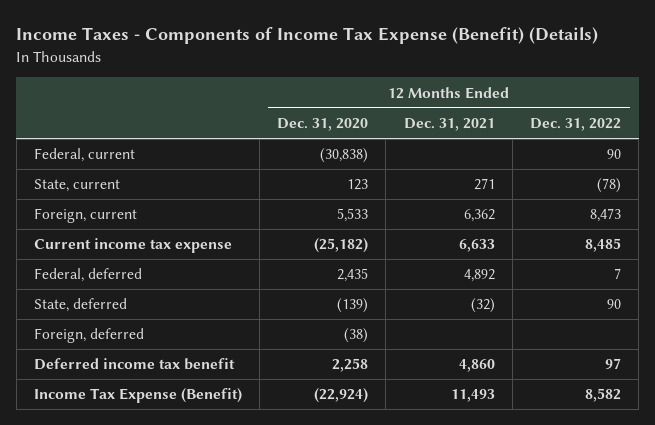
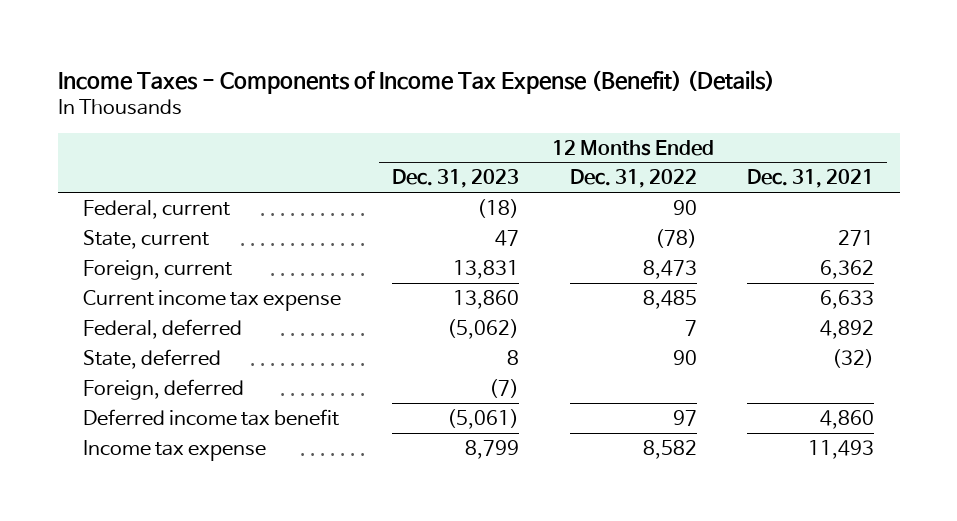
[277,118,369,132] Dec. 31, 2020 -> none
none -> [391,169,519,189] Dec. 31, 2023
[33,388,242,404] Income Tax Expense (Benefit) -> [83,439,267,461] Income tax expense

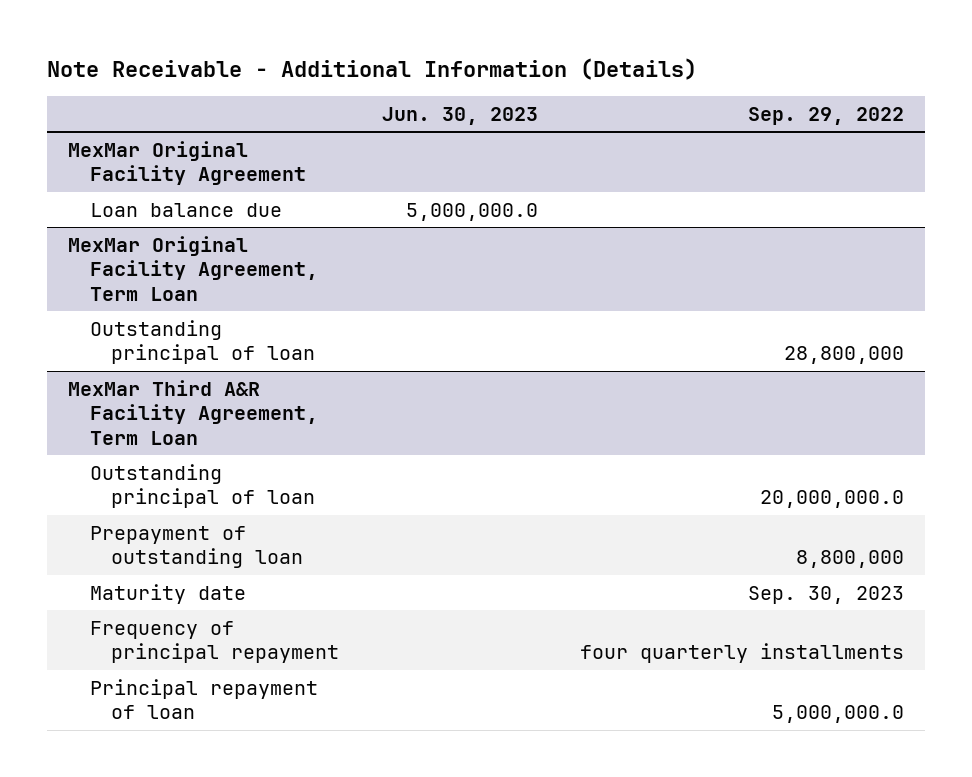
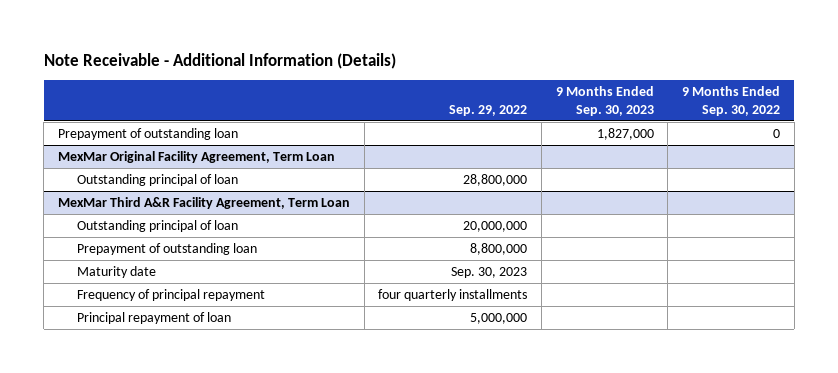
[381,106,538,125] Jun. 30, 2023 -> none
none -> [555,86,654,116] 9 Months Ended Sep. 30, 2023
none -> [682,86,781,116] 9 Months Ended Sep. 30, 2022
[68,140,306,186] MexMar Original Facility Agreement -> none
[89,202,282,217] Loan balance due -> none
none -> [57,128,238,141] Prepayment of outstanding loan
[759,490,904,509] 20,000,000.0 -> [463,221,528,233] 20,000,000
[771,705,904,724] 5,000,000.0 -> [470,313,528,325] 5,000,000

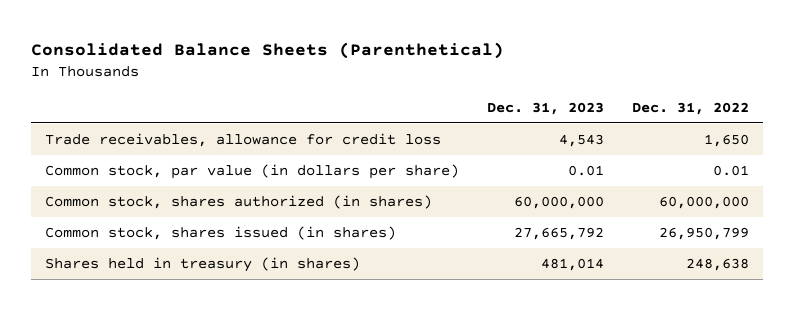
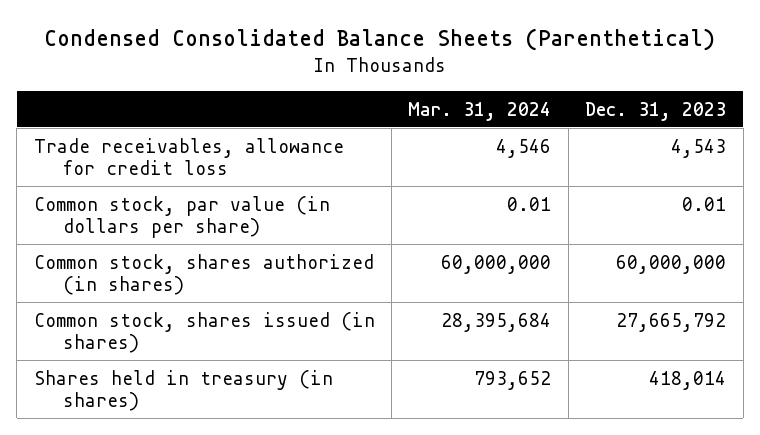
[30,42,504,60] Consolidated Balance Sheets (Parenthetical) -> [43,28,715,52] Condensed Consolidated Balance Sheets (Parenthetical)
[632,101,750,115] Dec. 31, 2022 -> none
none -> [408,101,552,121] Mar. 31, 2024
[541,258,605,272] 481,014 -> [649,370,727,390] 418,014

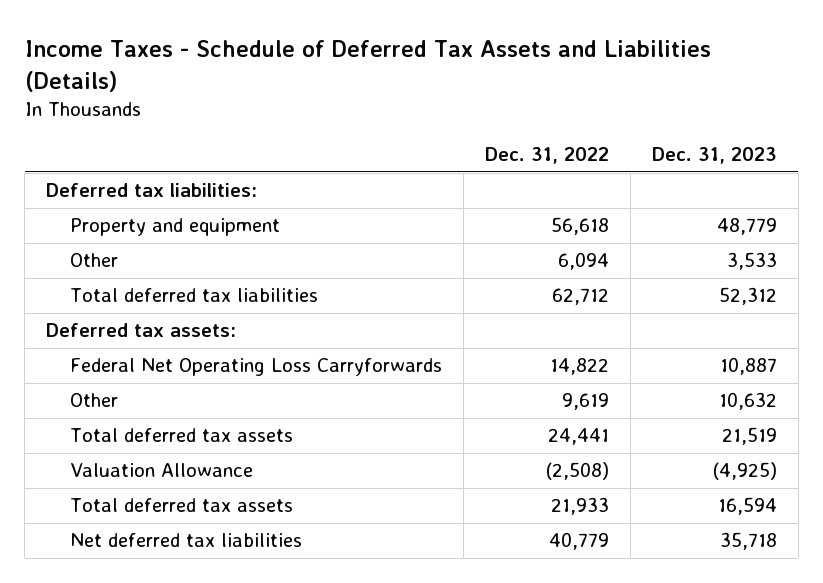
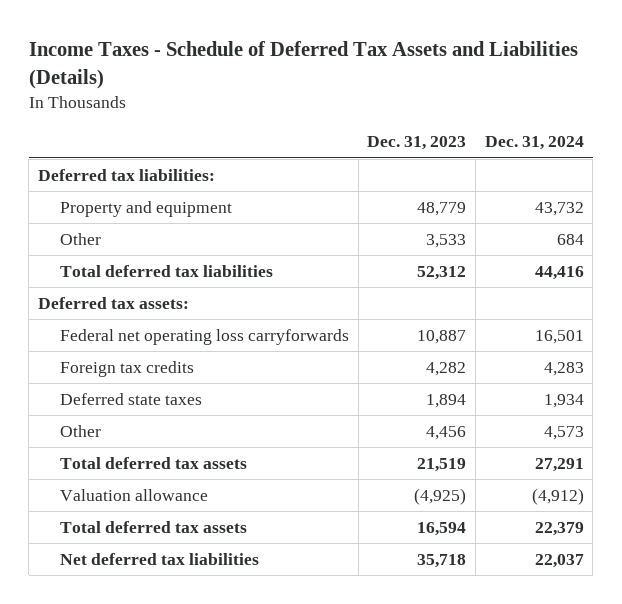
[485,147,610,165] Dec. 31, 2022 -> none
none -> [484,136,584,151] Dec. 31, 2024
[70,358,443,377] Federal Net Operating Loss Carryforwards -> [59,328,349,345] Federal net operating loss carryforwards
none -> [59,360,194,377] Foreign tax credits
none -> [59,392,202,405] Deferred state taxes
[718,392,777,411] 10,632 -> [426,425,467,440] 4,456
[70,463,254,478] Valuation Allowance -> [59,488,208,501] Valuation allowance

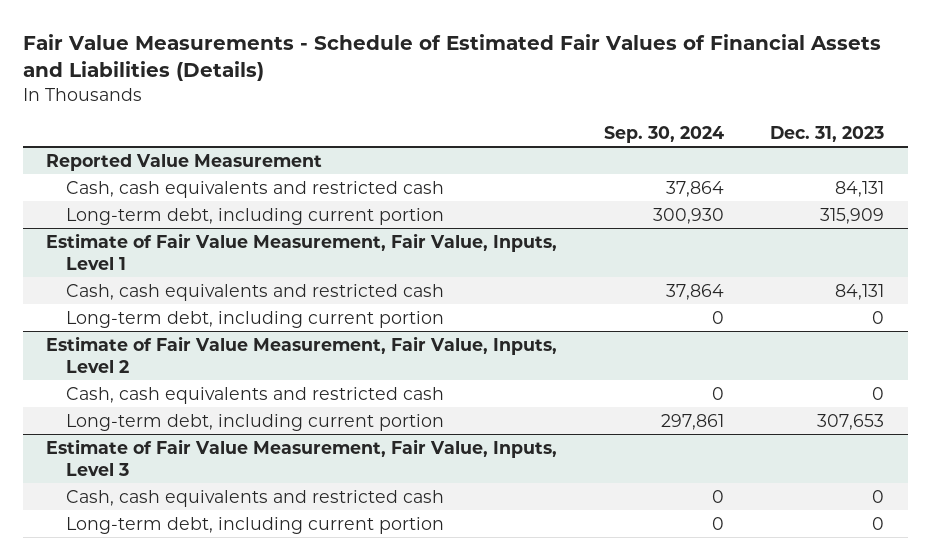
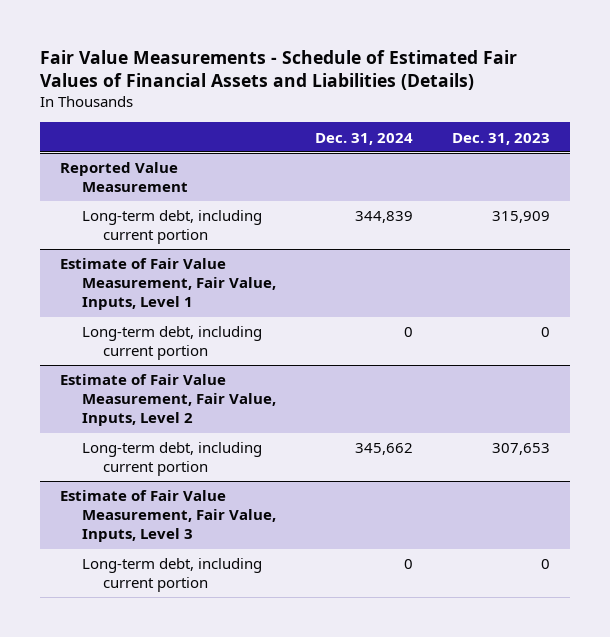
[603,125,724,143] Sep. 30, 2024 -> none
none -> [315,132,414,145] Dec. 31, 2024
[66,180,445,198] Cash, cash equivalents and restricted cash -> none
[66,283,445,301] Cash, cash equivalents and restricted cash -> none
[66,386,445,404] Cash, cash equivalents and restricted cash -> none
[66,489,445,507] Cash, cash equivalents and restricted cash -> none

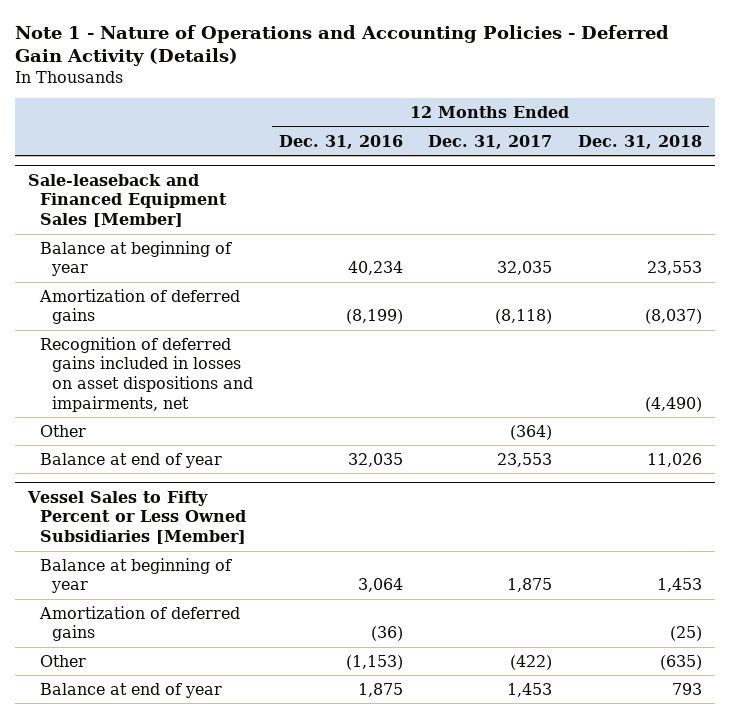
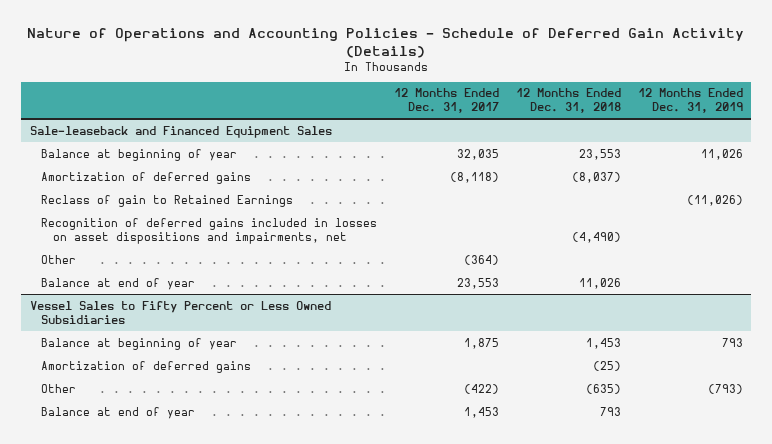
[14,24,669,67] Note 1 - Nature of Operations and Accounting Policies - Deferred Gain Activity (Details) -> [27,28,745,58] Nature of Operations and Accounting Policies - Schedule of Deferred Gain Activity (Details)
[278,134,403,149] Dec. 31, 2016 -> none
none -> [637,88,743,114] 12 Months Ended Dec. 31, 2019
[27,173,227,227] Sale-leaseback and Financed Equipment Sales [Member] -> [29,125,332,138] Sale-leaseback and Financed Equipment Sales
none -> [41,194,294,207] Reclass of gain to Retained Earnings
[26,490,246,544] Vessel Sales to Fifty Percent or Less Owned Subsidiaries [Member] -> [29,300,331,324] Vessel Sales to Fifty Percent or Less Owned Subsidiaries

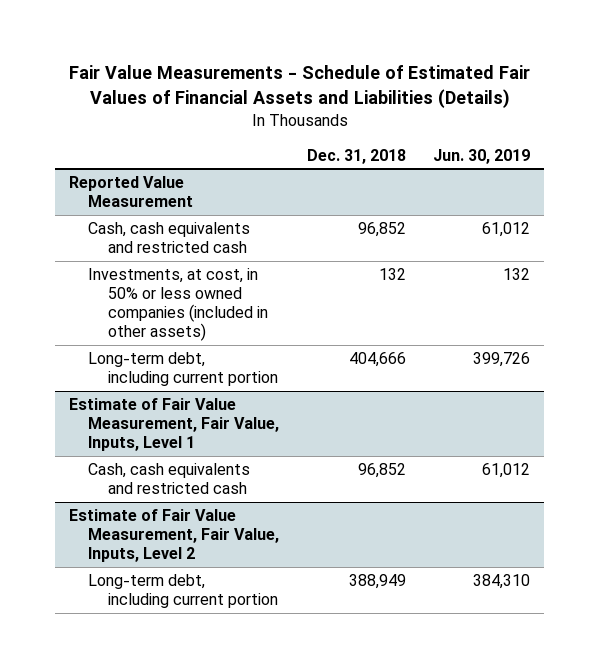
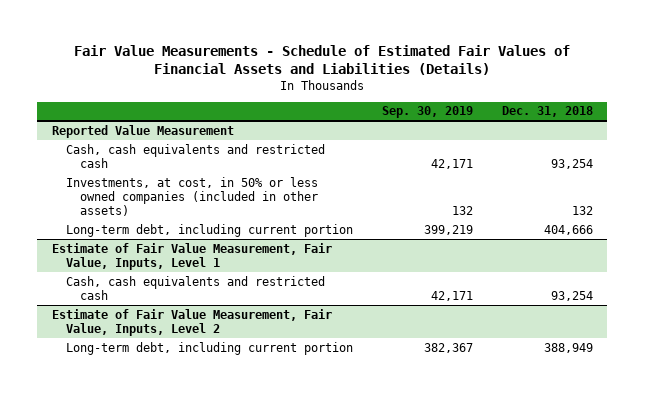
[433,148,531,164] Jun. 30, 2019 -> none
none -> [381,106,473,119] Sep. 30, 2019
[357,222,406,238] 96,852 -> [550,158,593,169] 93,254
[357,463,406,479] 96,852 -> [550,290,593,301] 93,254

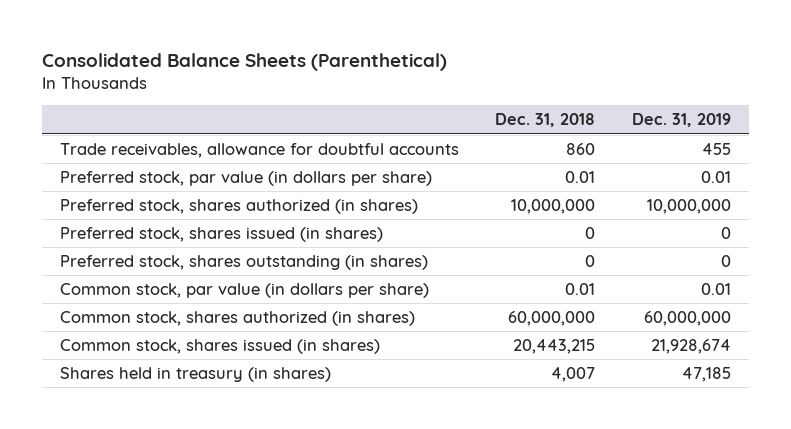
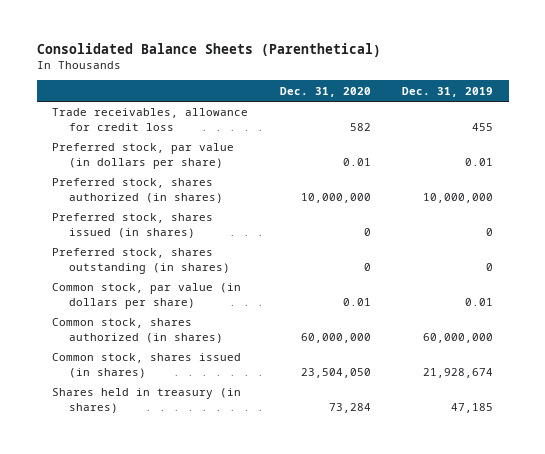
[495,113,596,128] Dec. 31, 2018 -> none
none -> [279,86,371,97] Dec. 31, 2020
[59,142,459,158] Trade receivables, allowance for doubtful accounts -> [52,108,249,131] Trade receivables, allowance for credit loss

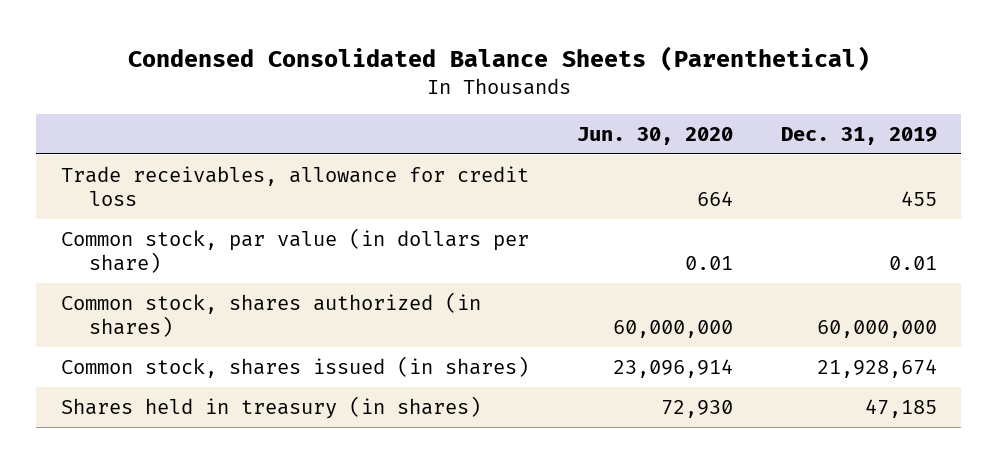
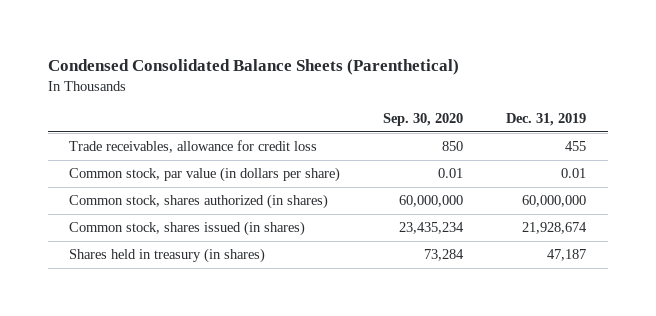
[576,126,733,145] Jun. 30, 2020 -> none
none -> [383,113,464,127] Sep. 30, 2020
[865,398,938,418] 47,185 -> [547,249,587,262] 47,187

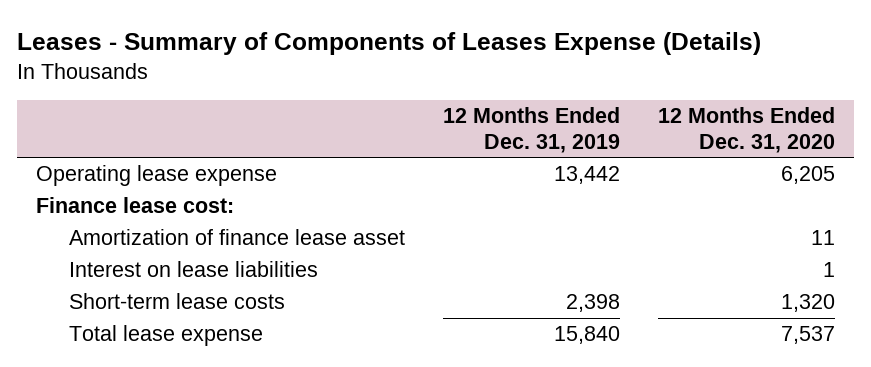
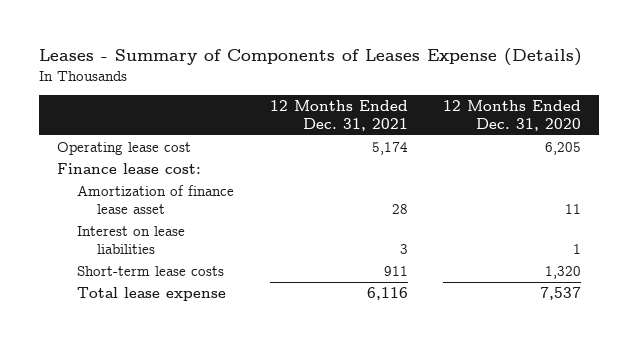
[443,107,621,153] 12 Months Ended Dec. 31, 2019 -> none
none -> [269,100,408,131] 12 Months Ended Dec. 31, 2021
[36,165,278,187] Operating lease expense -> [57,141,192,155] Operating lease cost

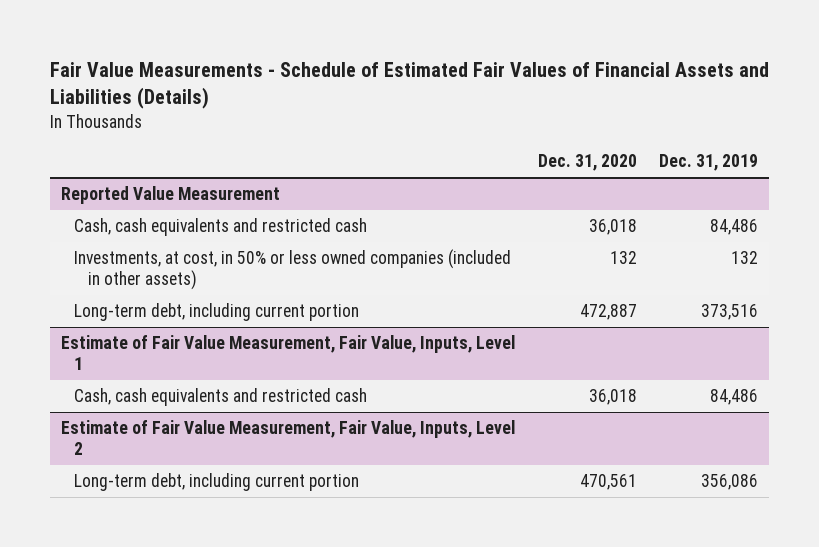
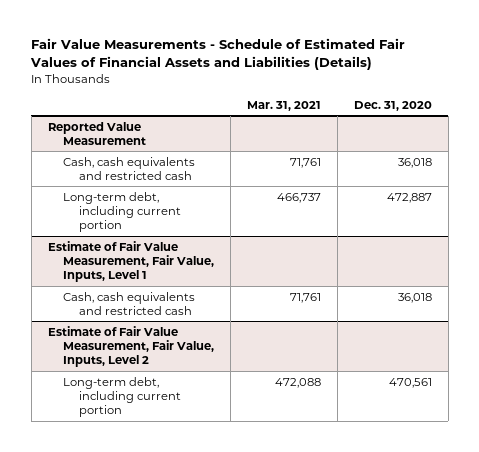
[659,154,759,172] Dec. 31, 2019 -> none
none -> [247,100,322,111] Mar. 31, 2021
[74,249,512,290] Investments, at cost, in 50% or less owned companies (included in other assets) -> none

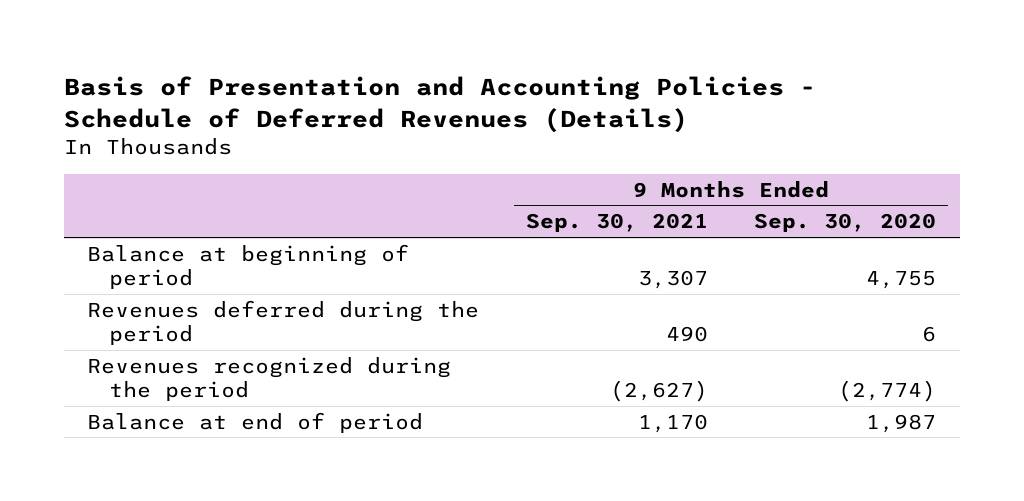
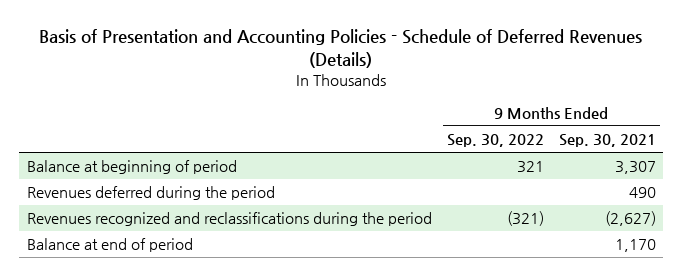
[754,213,937,233] Sep. 30, 2020 -> none
none -> [446,134,544,148] Sep. 30, 2022
[87,356,452,402] Revenues recognized during the period -> [26,212,432,227] Revenues recognized and reclassifications during the period

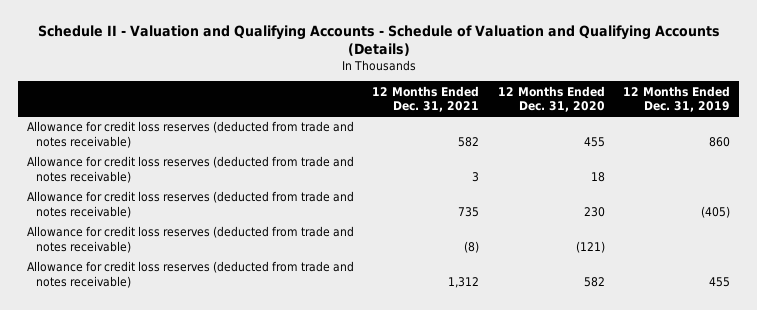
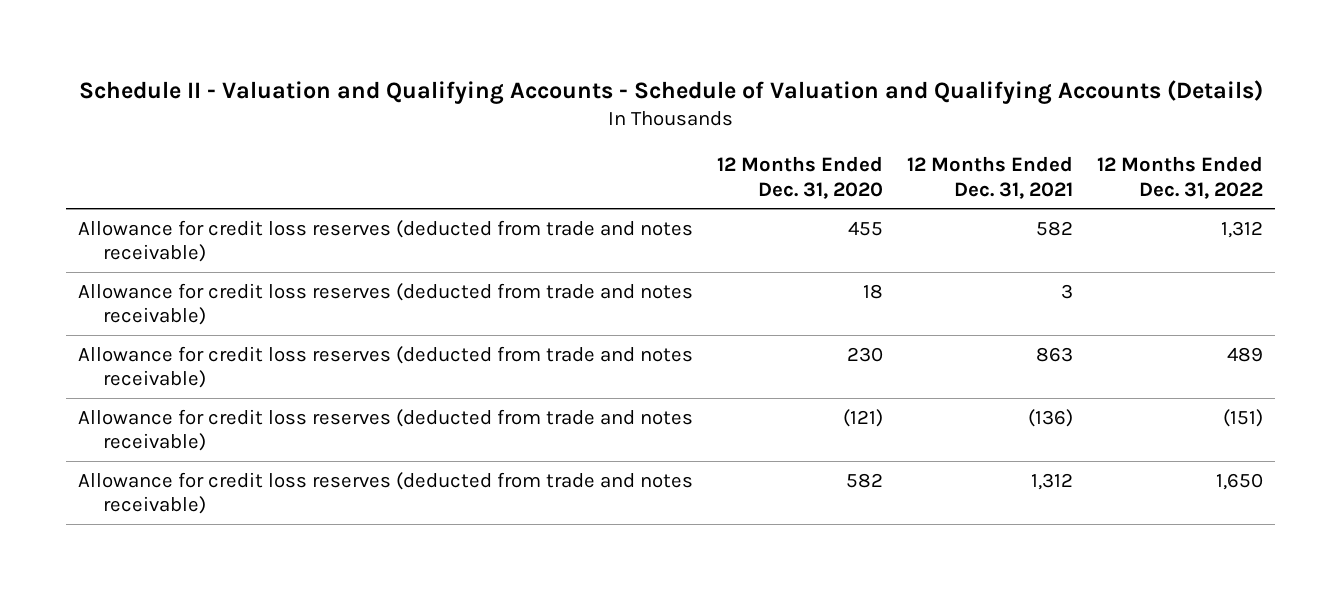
[622,85,730,113] 12 Months Ended Dec. 31, 2019 -> none
none -> [1097,155,1264,199] 12 Months Ended Dec. 31, 2022
[458,207,480,218] 735 -> [1036,346,1074,362] 863
[464,241,480,254] (8) -> [1028,408,1074,427] (136)

